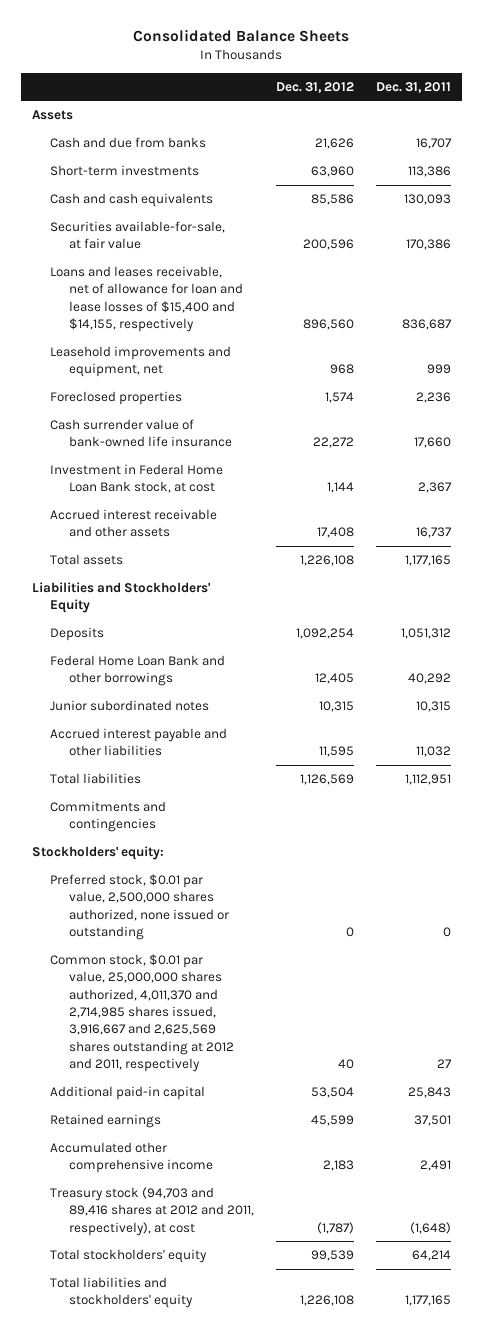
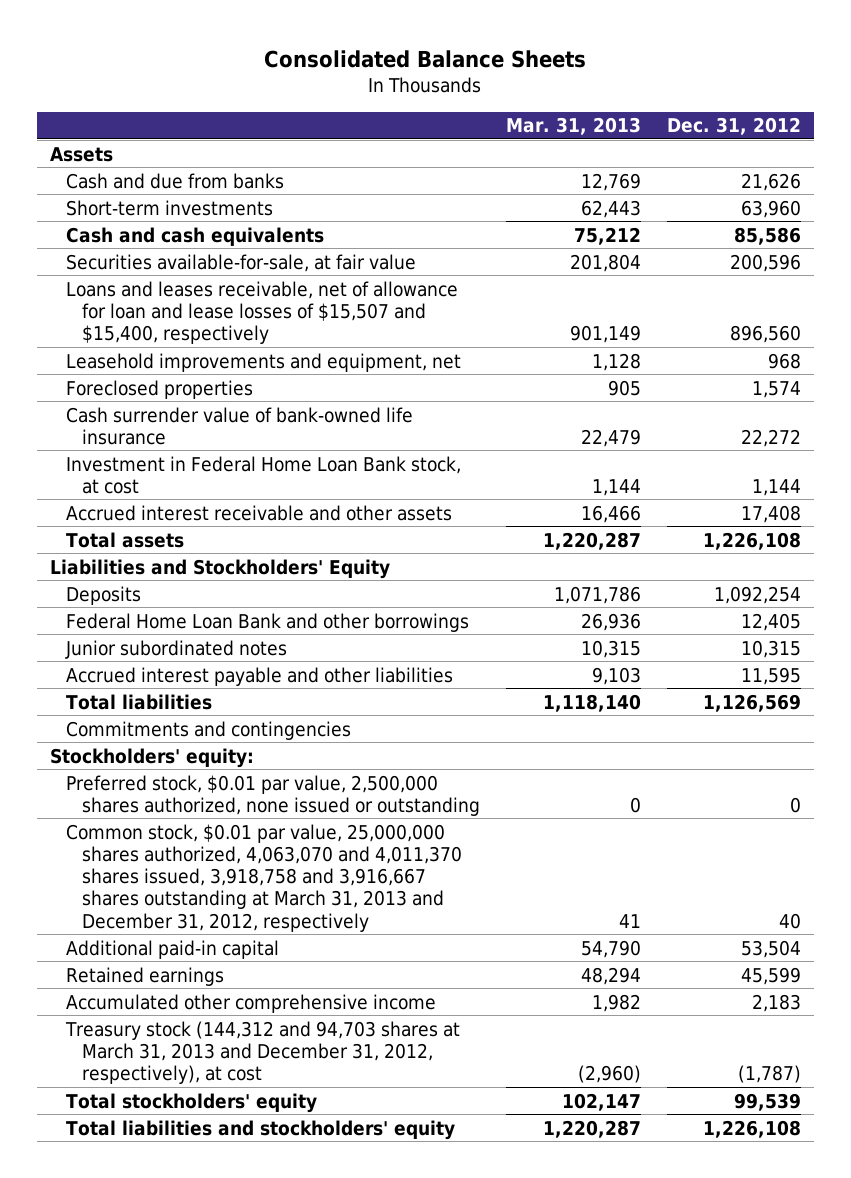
[375,81,451,93] Dec. 31, 2011 -> none
none -> [505,117,641,136] Mar. 31, 2013
[50,266,244,333] Loans and leases receivable, net of allowance for loan and lease losses of $15,400 and $14,155, respectively -> [65,280,458,345] Loans and leases receivable, net of allowance for loan and lease losses of $15,507 and $15,400, respectively
[50,954,235,1072] Common stock, $0.01 par value, 25,000,000 shares authorized, 4,011,370 and 2,714,985 shares issued, 3,916,667 and 2,625,569 shares outstanding at 2012 and 2011, respectively -> [65,823,462,932] Common stock, $0.01 par value, 25,000,000 shares authorized, 4,063,070 and 4,011,370 shares issued, 3,918,758 and 3,916,667 shares outstanding at March 31, 2013 and December 31, 2012, respectively
[50,1187,255,1236] Treasury stock (94,703 and 89,416 shares at 2012 and 2011, respectively), at cost -> [64,1020,460,1085] Treasury stock (144,312 and 94,703 shares at March 31, 2013 and December 31, 2012, respectively), at cost

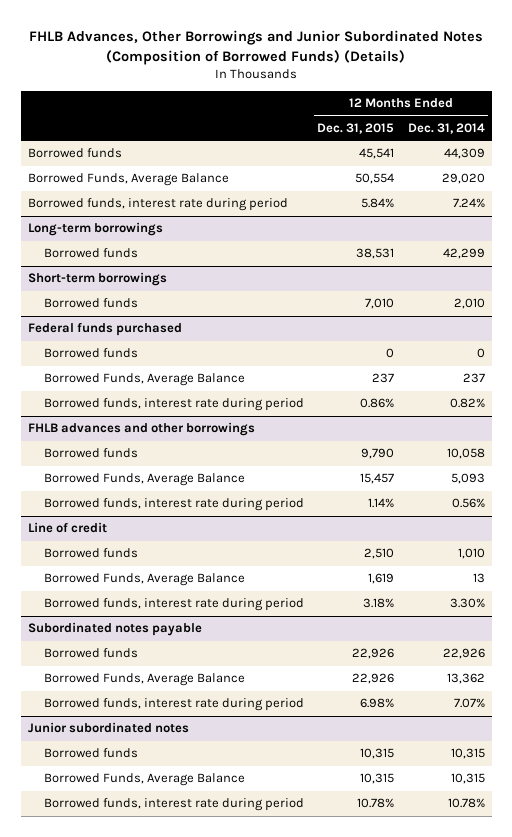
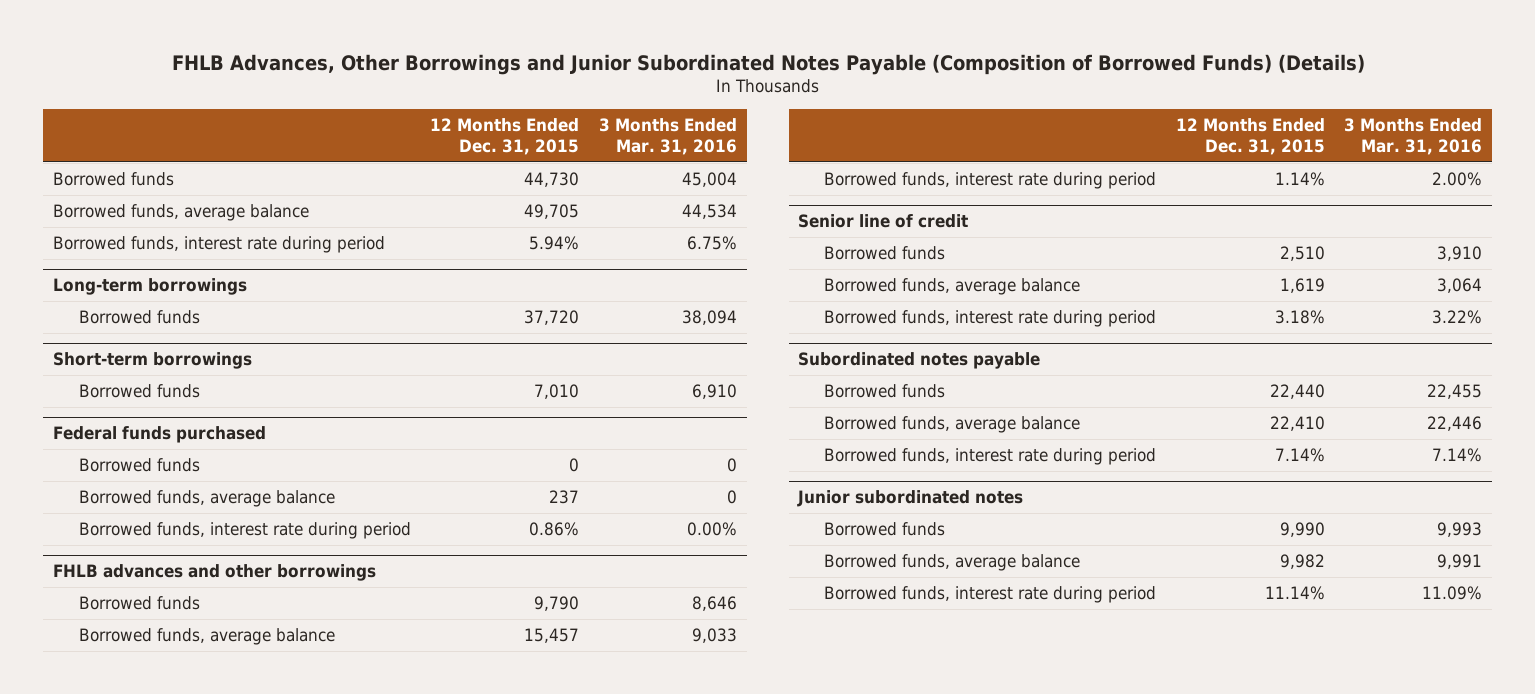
[29,29,484,65] FHLB Advances, Other Borrowings and Junior Subordinated Notes (Composition of Borrowed Funds) (Details) -> [171,53,1365,75] FHLB Advances, Other Borrowings and Junior Subordinated Notes Payable (Composition of Borrowed Funds) (Details)
[407,122,485,134] Dec. 31, 2014 -> none
none -> [598,118,737,155] 3 Months Ended Mar. 31, 2016
[359,148,395,160] 45,541 -> [524,171,580,187] 44,730
[27,173,229,187] Borrowed Funds, Average Balance -> [53,203,310,221] Borrowed funds, average balance
[355,173,395,185] 50,554 -> [524,203,580,219] 49,705
[361,198,395,209] 5.84% -> [529,235,580,250] 5.94%
[356,248,395,260] 38,531 -> [524,309,580,325] 37,720
[43,373,245,387] Borrowed Funds, Average Balance -> [79,489,336,507] Borrowed funds, average balance
[43,473,245,487] Borrowed Funds, Average Balance -> [79,627,336,645] Borrowed funds, average balance
[27,522,107,534] Line of credit -> [798,214,969,229] Senior line of credit
[43,573,245,587] Borrowed Funds, Average Balance -> [824,277,1081,295] Borrowed funds, average balance
[352,648,395,660] 22,926 -> [1269,383,1325,399] 22,440
[43,673,245,687] Borrowed Funds, Average Balance -> [824,415,1081,433] Borrowed funds, average balance
[352,673,395,685] 22,926 -> [1269,415,1325,431] 22,410
[360,698,395,709] 6.98% -> [1274,447,1325,462] 7.14%
[360,748,395,760] 10,315 -> [1279,521,1325,537] 9,990
[43,773,245,787] Borrowed Funds, Average Balance -> [824,553,1081,571] Borrowed funds, average balance
[360,773,395,785] 10,315 -> [1279,553,1325,569] 9,982
[357,798,395,809] 10.78% -> [1264,585,1325,600] 11.14%

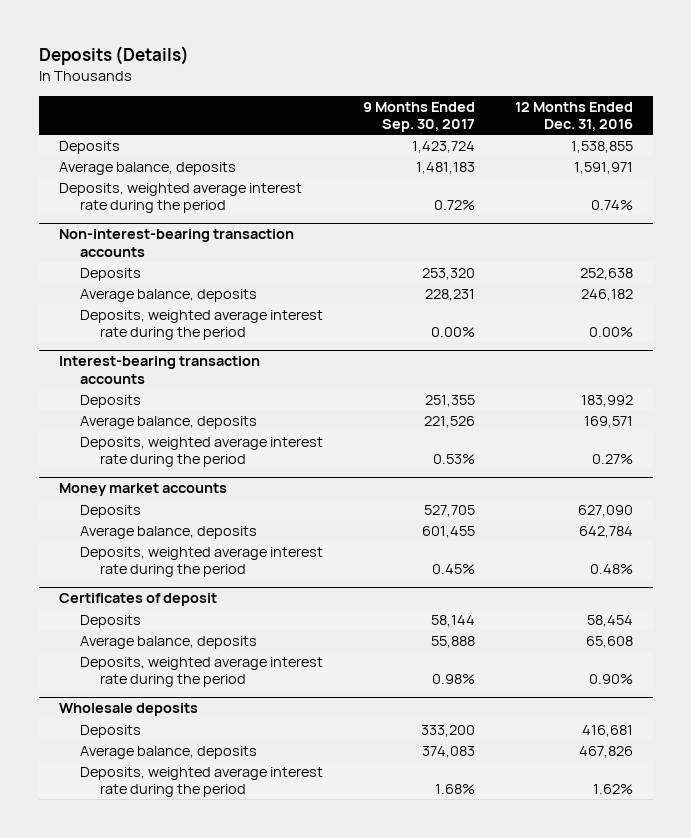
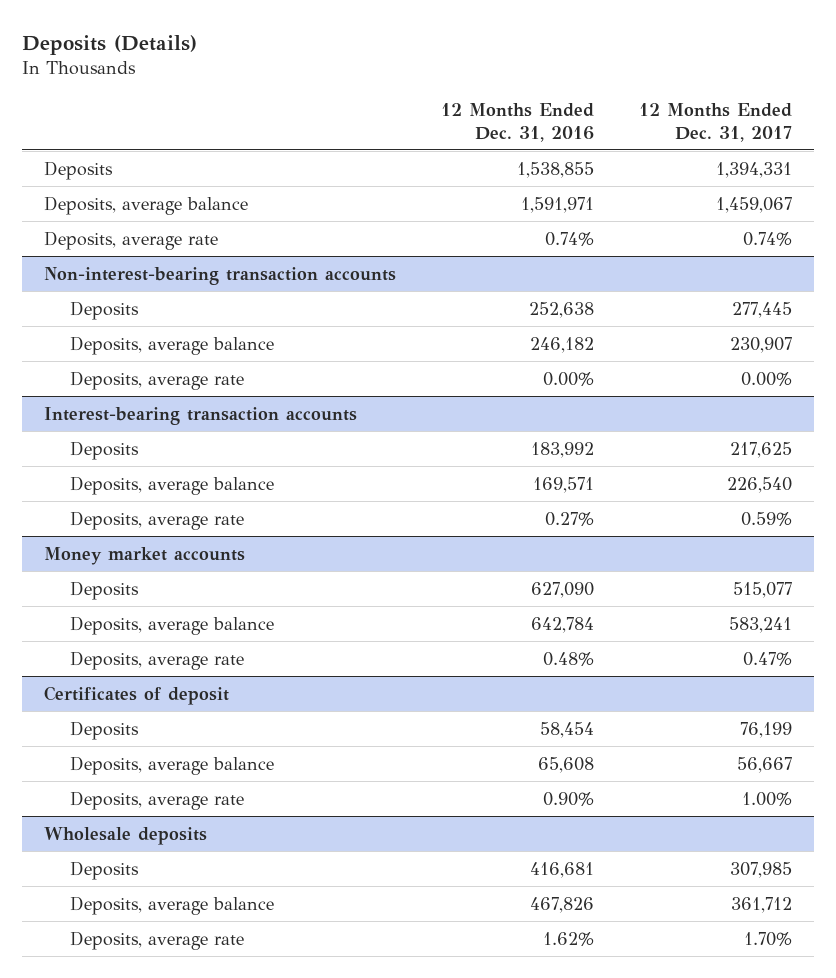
[362,102,475,133] 9 Months Ended Sep. 30, 2017 -> none
none -> [638,102,792,142] 12 Months Ended Dec. 31, 2017
[58,161,236,175] Average balance, deposits -> [44,195,249,215] Deposits, average balance
[58,182,302,213] Deposits, weighted average interest rate during the period -> [44,230,219,250] Deposits, average rate
[79,288,257,302] Average balance, deposits -> [70,335,275,355] Deposits, average balance
[79,309,323,340] Deposits, weighted average interest rate during the period -> [70,370,245,390] Deposits, average rate
[79,415,257,429] Average balance, deposits -> [70,475,275,495] Deposits, average balance
[79,436,323,467] Deposits, weighted average interest rate during the period -> [70,510,245,530] Deposits, average rate
[79,525,257,539] Average balance, deposits -> [70,615,275,635] Deposits, average balance
[79,546,323,577] Deposits, weighted average interest rate during the period -> [70,650,245,670] Deposits, average rate
[79,635,257,649] Average balance, deposits -> [70,755,275,775] Deposits, average balance
[79,656,323,687] Deposits, weighted average interest rate during the period -> [70,790,245,810] Deposits, average rate
[79,745,257,759] Average balance, deposits -> [70,895,275,915] Deposits, average balance
[79,766,323,797] Deposits, weighted average interest rate during the period -> [70,930,245,950] Deposits, average rate

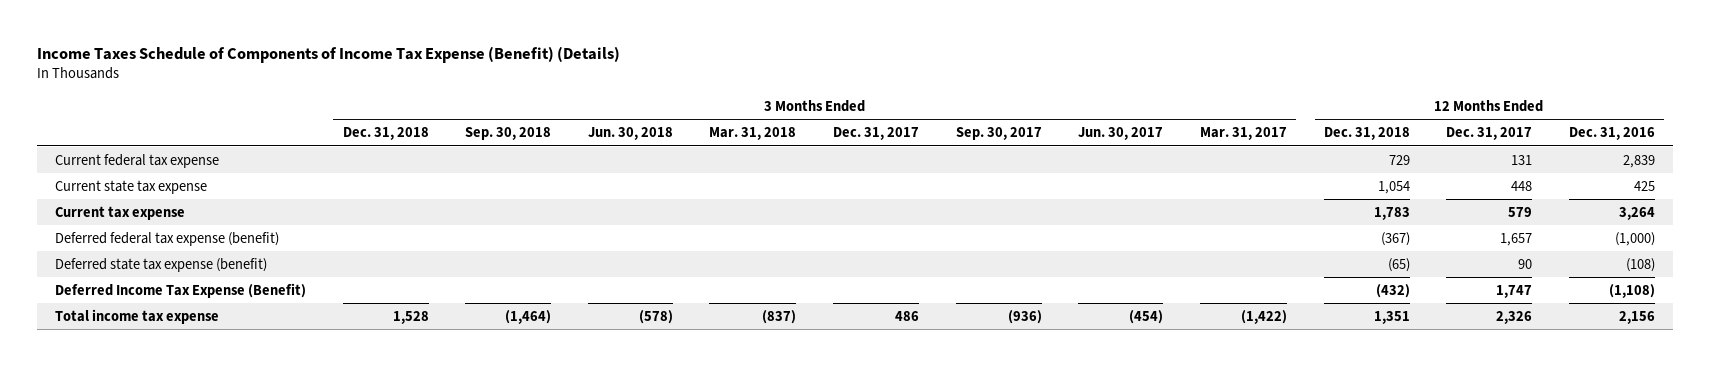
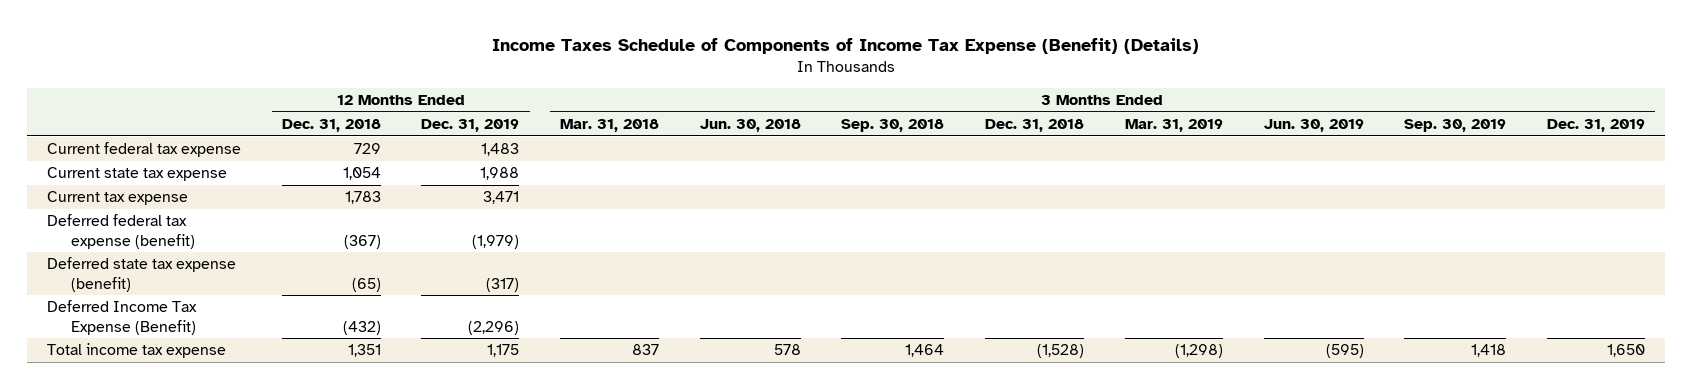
[833,127,920,141] Dec. 31, 2017 -> none
[955,127,1042,141] Sep. 30, 2017 -> none
[1078,127,1164,141] Jun. 30, 2017 -> none
[1200,127,1288,141] Mar. 31, 2017 -> none
[1446,127,1533,141] Dec. 31, 2017 -> none
[1569,127,1656,141] Dec. 31, 2016 -> none
none -> [421,118,520,132] Dec. 31, 2019
none -> [1124,118,1223,132] Mar. 31, 2019
none -> [1263,118,1364,132] Jun. 30, 2019
none -> [1404,118,1507,132] Sep. 30, 2019
none -> [1546,118,1645,132] Dec. 31, 2019
[392,311,429,325] 1,528 -> [1037,344,1085,359] (1,528)
[505,310,552,325] (1,464) -> [905,344,945,358] 1,464
[638,310,673,325] (578) -> [773,344,801,356] 578
[762,310,797,325] (837) -> [632,344,660,356] 837

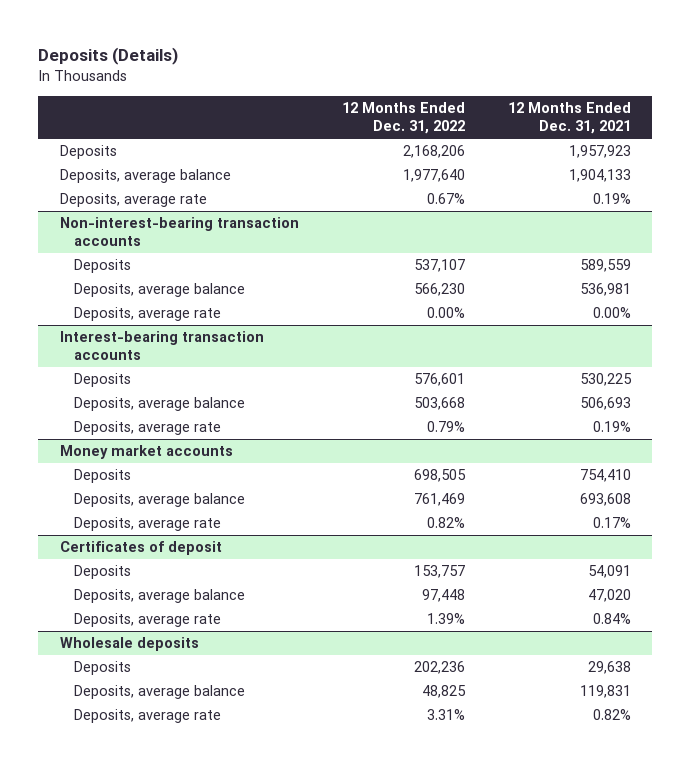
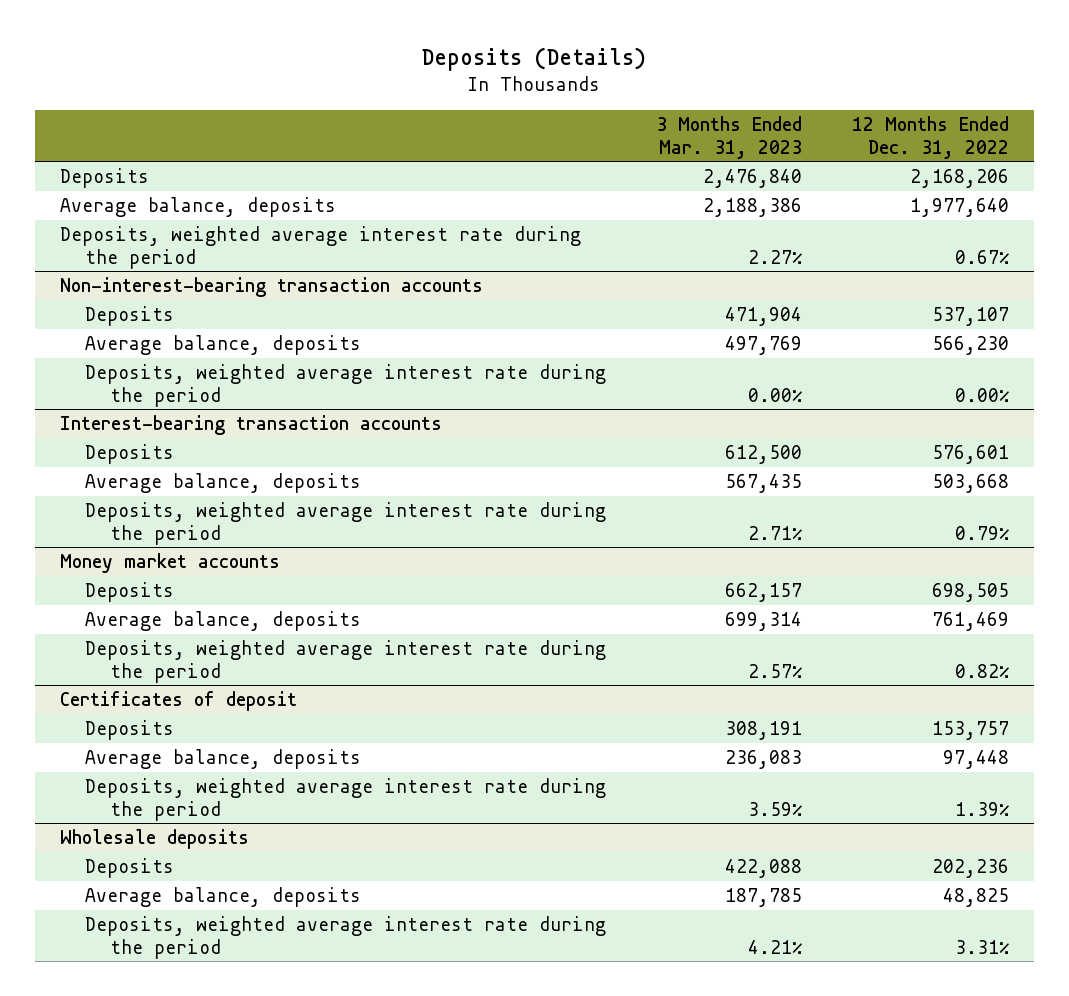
[507,102,631,135] 12 Months Ended Dec. 31, 2021 -> none
none -> [655,116,802,159] 3 Months Ended Mar. 31, 2023
[59,169,231,184] Deposits, average balance -> [60,197,337,218] Average balance, deposits
[59,193,207,208] Deposits, average rate -> [60,226,582,269] Deposits, weighted average interest rate during the period
[73,283,245,298] Deposits, average balance -> [85,335,362,356] Average balance, deposits
[73,307,221,322] Deposits, average rate -> [85,364,607,407] Deposits, weighted average interest rate during the period
[73,397,245,412] Deposits, average balance -> [85,473,362,494] Average balance, deposits
[73,421,221,436] Deposits, average rate -> [85,502,607,545] Deposits, weighted average interest rate during the period
[73,493,245,508] Deposits, average balance -> [85,611,362,632] Average balance, deposits
[73,517,221,532] Deposits, average rate -> [85,640,607,683] Deposits, weighted average interest rate during the period
[73,589,245,604] Deposits, average balance -> [85,749,362,770] Average balance, deposits
[73,613,221,628] Deposits, average rate -> [85,778,607,821] Deposits, weighted average interest rate during the period
[73,685,245,700] Deposits, average balance -> [85,887,362,908] Average balance, deposits
[73,709,221,724] Deposits, average rate -> [85,916,607,959] Deposits, weighted average interest rate during the period

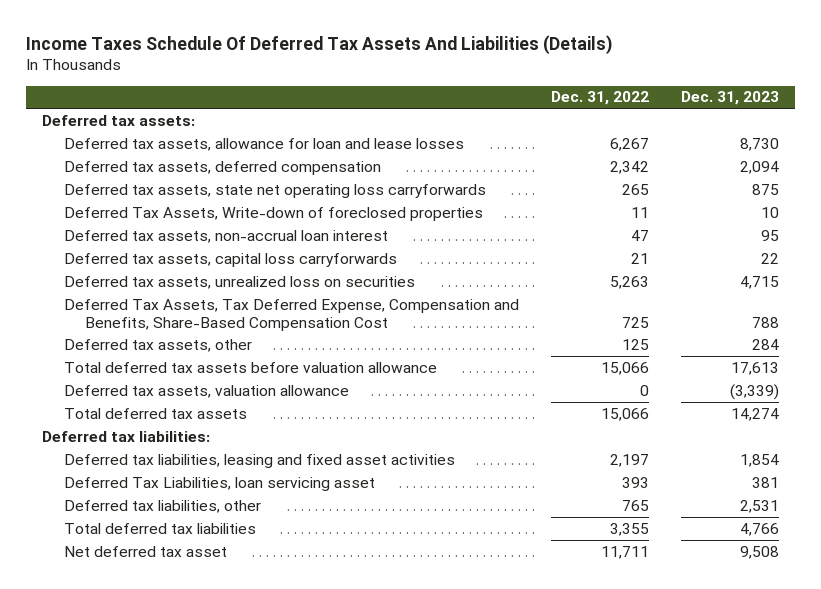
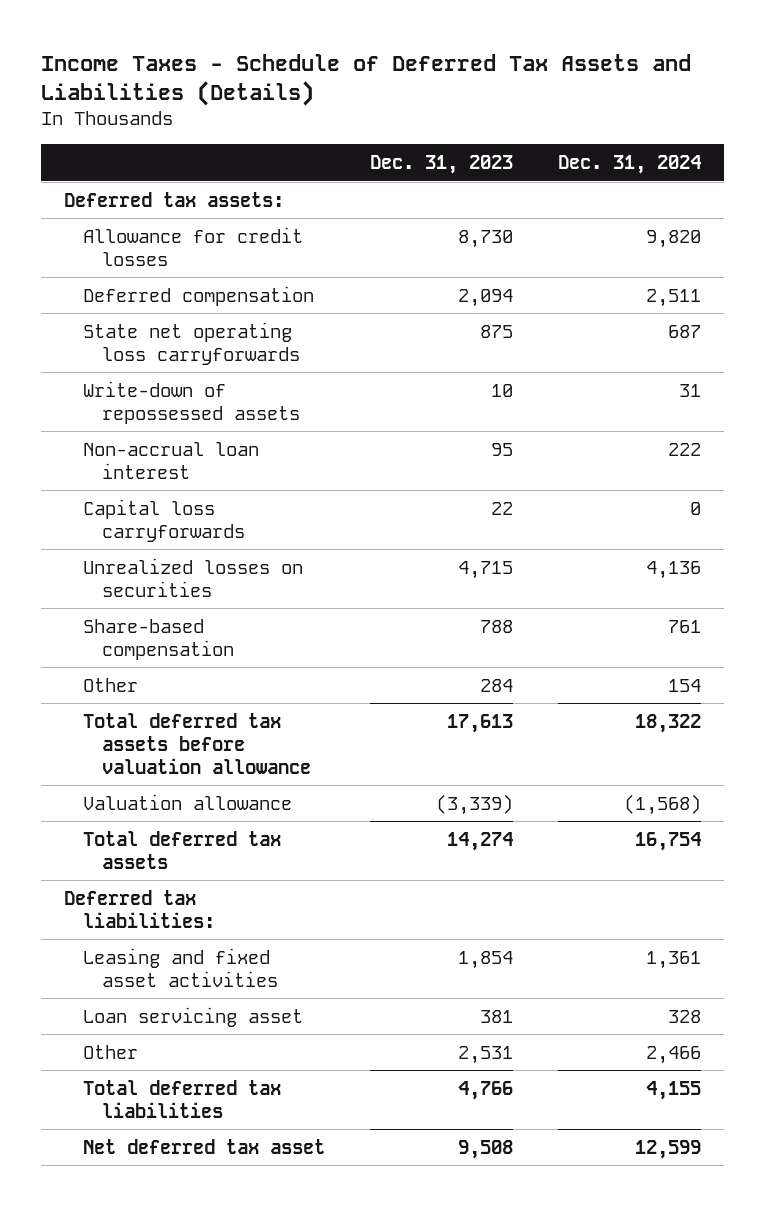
[25,34,613,54] Income Taxes Schedule Of Deferred Tax Assets And Liabilities (Details) -> [41,53,692,106] Income Taxes - Schedule of Deferred Tax Assets and Liabilities (Details)
[550,91,649,106] Dec. 31, 2022 -> none
none -> [558,155,702,175] Dec. 31, 2024
[63,206,483,221] Deferred Tax Assets, Write-down of foreclosed properties -> none
[63,137,464,151] Deferred tax assets, allowance for loan and lease losses -> [83,226,304,266] Allowance for credit losses
[63,160,381,175] Deferred tax assets, deferred compensation -> [83,285,315,306] Deferred compensation
[63,183,486,198] Deferred tax assets, state net operating loss carryforwards -> [83,321,301,365] State net operating loss carryforwards
none -> [83,380,301,424] Write-down of repossessed assets
[63,229,388,243] Deferred tax assets, non-accrual loan interest -> [83,441,260,479] Non-accrual loan interest
[63,252,397,267] Deferred tax assets, capital loss carryforwards -> [83,498,246,542] Capital loss carryforwards
[63,275,415,289] Deferred tax assets, unrealized loss on securities -> [83,557,304,597] Unrealized losses on securities
[63,298,519,331] Deferred Tax Assets, Tax Deferred Expense, Compensation and Benefits, Share-Based Compensation Cost -> [83,618,235,660] Share-based compensation
[63,338,252,352] Deferred tax assets, other -> [83,677,139,692] Other
[63,384,349,398] Deferred tax assets, valuation allowance -> [83,793,293,810] Valuation allowance
[63,453,455,468] Deferred tax liabilities, leasing and fixed asset activities -> [83,947,279,987] Leasing and fixed asset activities
[63,476,375,491] Deferred Tax Liabilities, loan servicing asset -> [83,1006,304,1027] Loan servicing asset
[63,499,261,513] Deferred tax liabilities, other -> [83,1044,139,1059] Other

